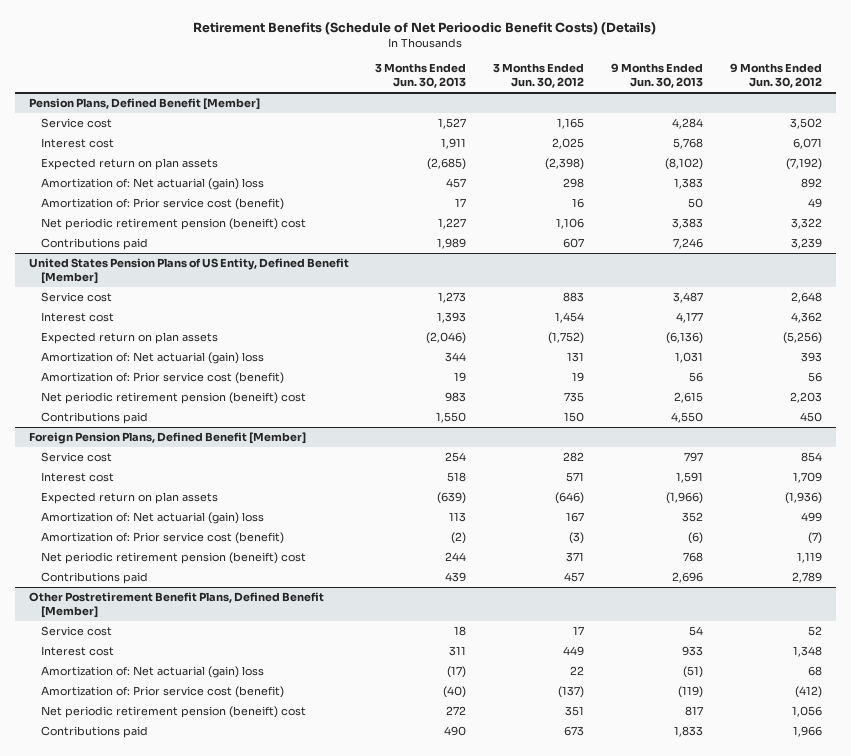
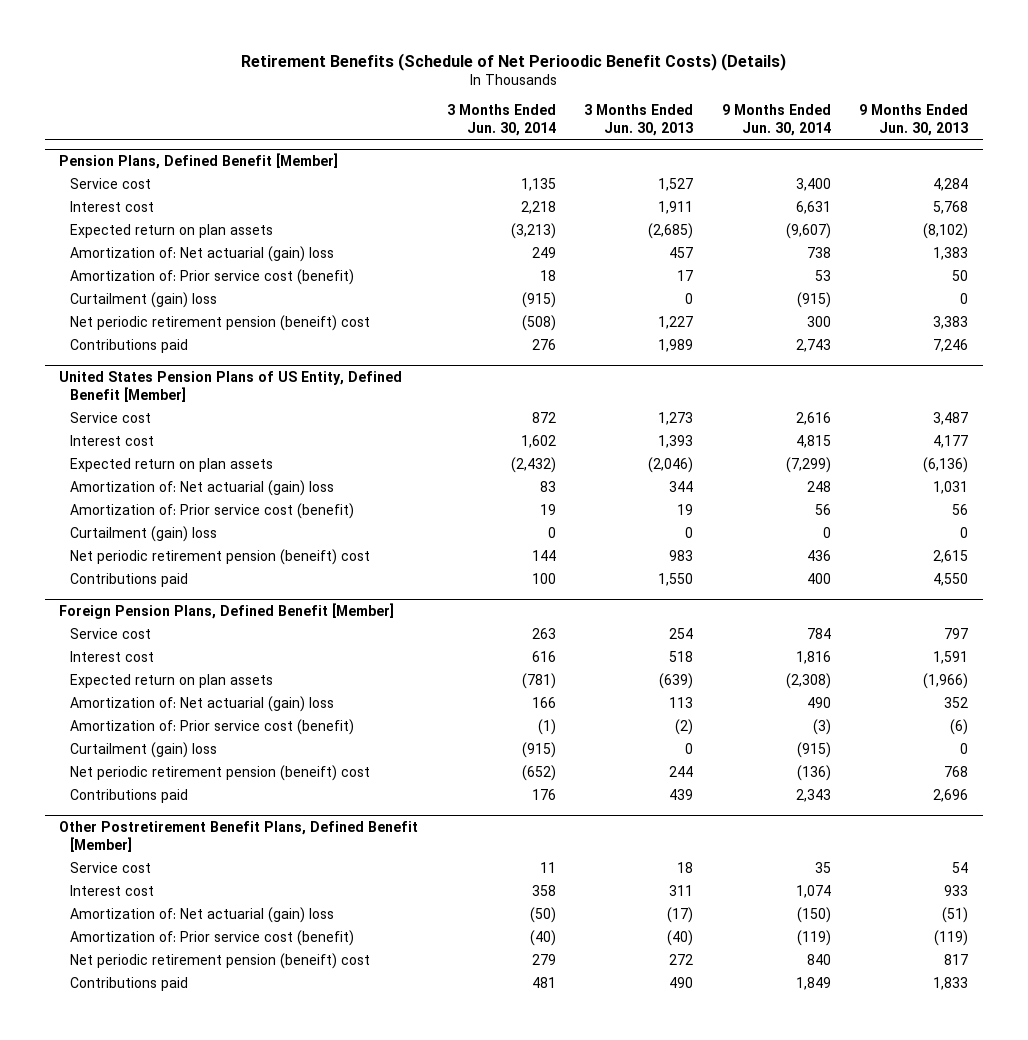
[493,63,585,89] 3 Months Ended Jun. 30, 2012 -> none
[730,63,823,89] 9 Months Ended Jun. 30, 2012 -> none
none -> [446,104,556,137] 3 Months Ended Jun. 30, 2014
none -> [721,104,831,137] 9 Months Ended Jun. 30, 2014
none -> [69,292,217,309] Curtailment (gain) loss
none -> [69,526,217,543] Curtailment (gain) loss
none -> [69,742,217,759] Curtailment (gain) loss

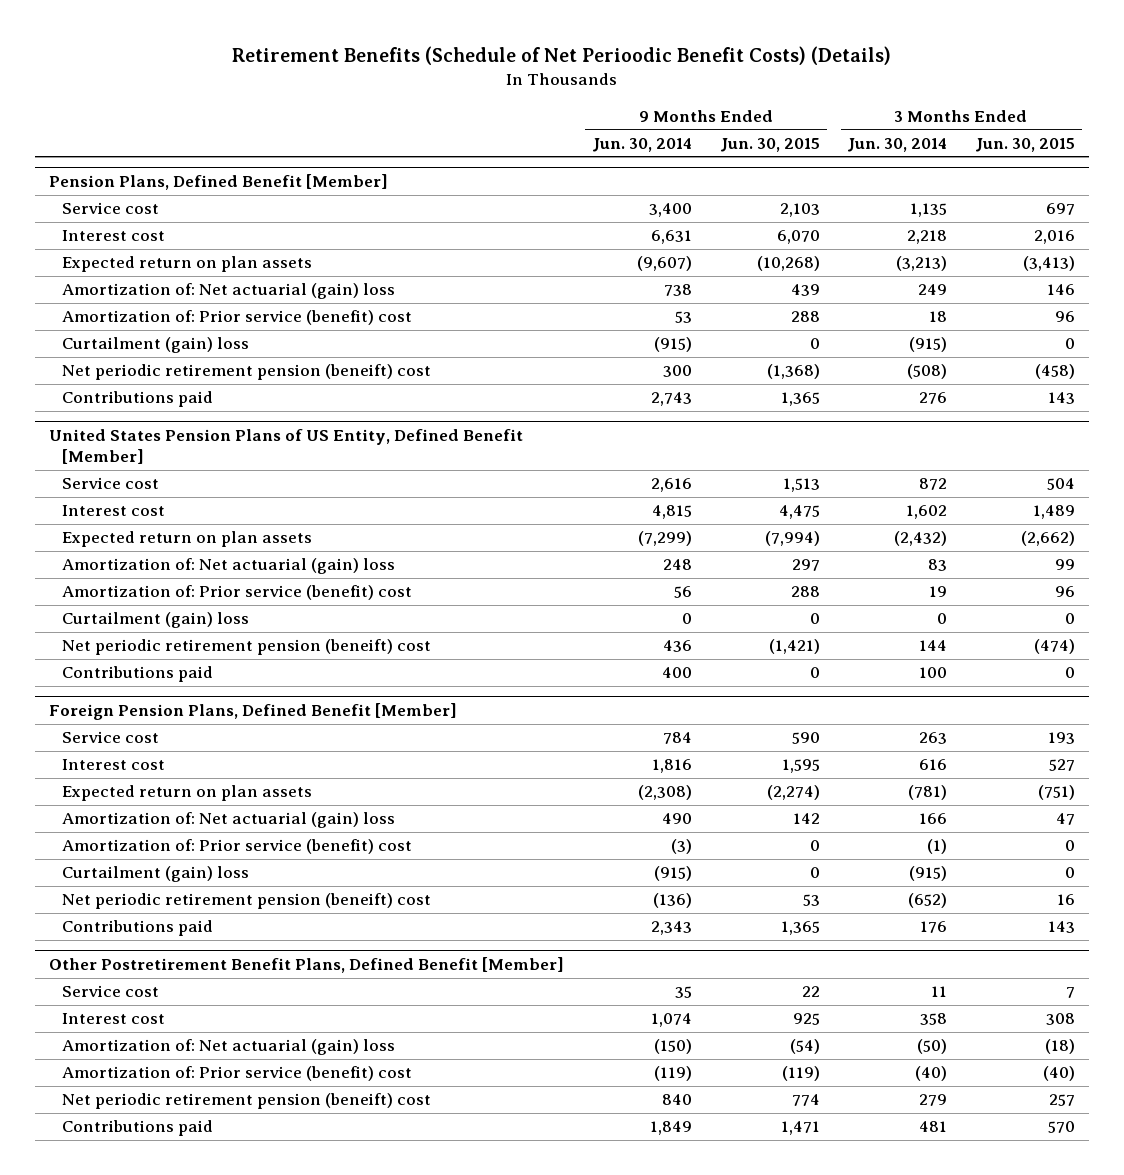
[584,104,694,137] 3 Months Ended Jun. 30, 2013 -> none
[859,104,969,137] 9 Months Ended Jun. 30, 2013 -> none
none -> [719,137,820,152] Jun. 30, 2015
none -> [975,137,1076,152] Jun. 30, 2015
[69,269,354,286] Amortization of: Prior service cost (benefit) -> [62,310,413,326] Amortization of: Prior service (benefit) cost
[69,503,354,520] Amortization of: Prior service cost (benefit) -> [62,585,413,601] Amortization of: Prior service (benefit) cost
[69,719,354,736] Amortization of: Prior service cost (benefit) -> [62,839,413,855] Amortization of: Prior service (benefit) cost
[69,930,354,947] Amortization of: Prior service cost (benefit) -> [62,1066,413,1082] Amortization of: Prior service (benefit) cost

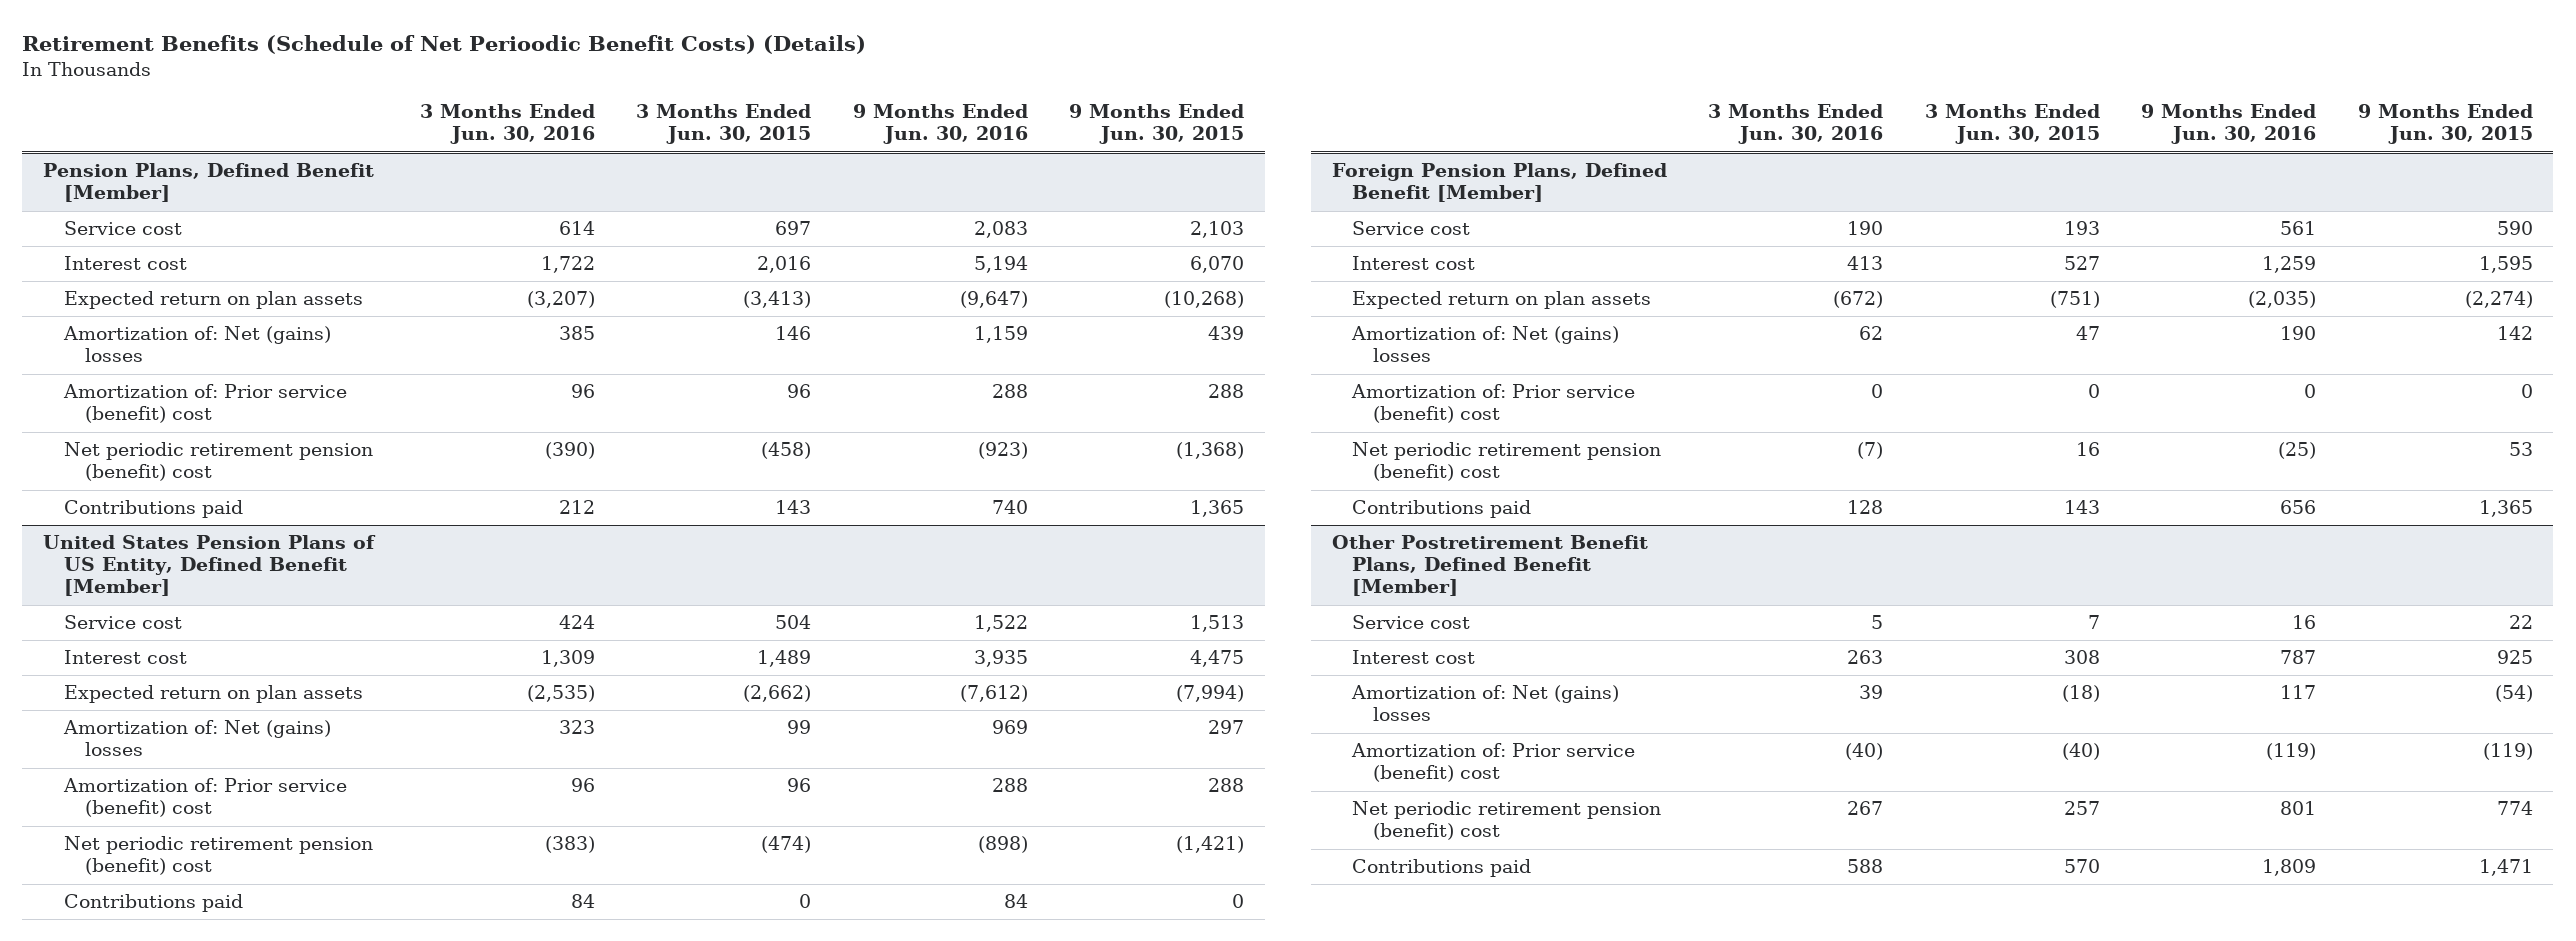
[591,137,692,152] Jun. 30, 2014 -> none
[847,137,948,152] Jun. 30, 2014 -> none
none -> [419,104,595,145] 3 Months Ended Jun. 30, 2016
none -> [852,104,1028,145] 9 Months Ended Jun. 30, 2016
[62,283,396,300] Amortization of: Net actuarial (gain) loss -> [62,326,331,363] Amortization of: Net (gains) losses
[62,337,250,354] Curtailment (gain) loss -> none
[62,364,432,381] Net periodic retirement pension (beneift) cost -> [63,442,373,482] Net periodic retirement pension (benefit) cost
[62,558,396,575] Amortization of: Net actuarial (gain) loss -> [62,720,331,757] Amortization of: Net (gains) losses
[62,612,250,629] Curtailment (gain) loss -> none
[62,639,432,656] Net periodic retirement pension (beneift) cost -> [63,836,373,876] Net periodic retirement pension (benefit) cost
[62,812,396,829] Amortization of: Net actuarial (gain) loss -> [1351,326,1620,363] Amortization of: Net (gains) losses
[62,866,250,883] Curtailment (gain) loss -> none
[62,893,432,910] Net periodic retirement pension (beneift) cost -> [1352,442,1662,482] Net periodic retirement pension (benefit) cost
[62,1039,396,1056] Amortization of: Net actuarial (gain) loss -> [1351,685,1620,722] Amortization of: Net (gains) losses
[62,1093,432,1110] Net periodic retirement pension (beneift) cost -> [1352,801,1662,841] Net periodic retirement pension (benefit) cost

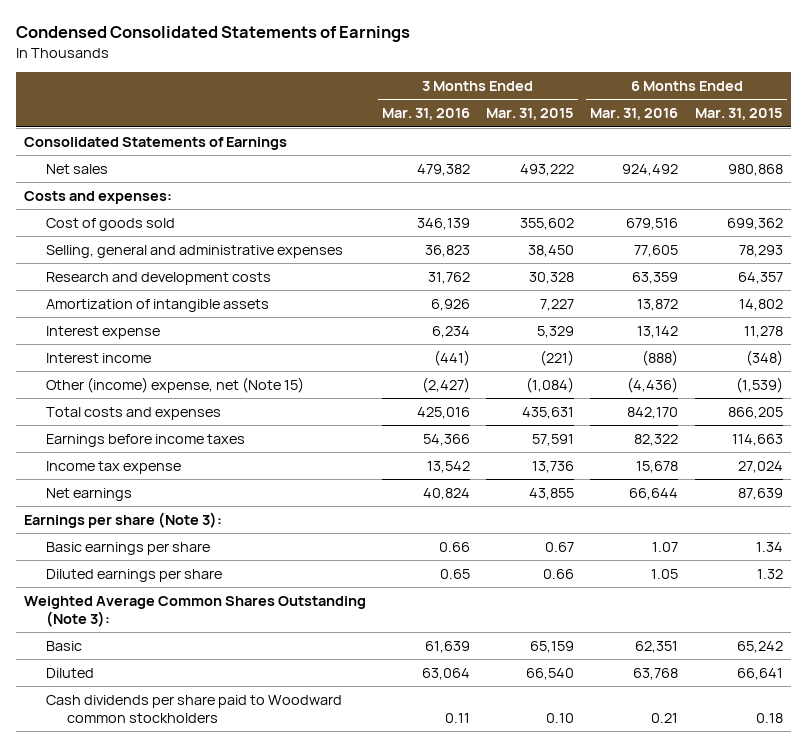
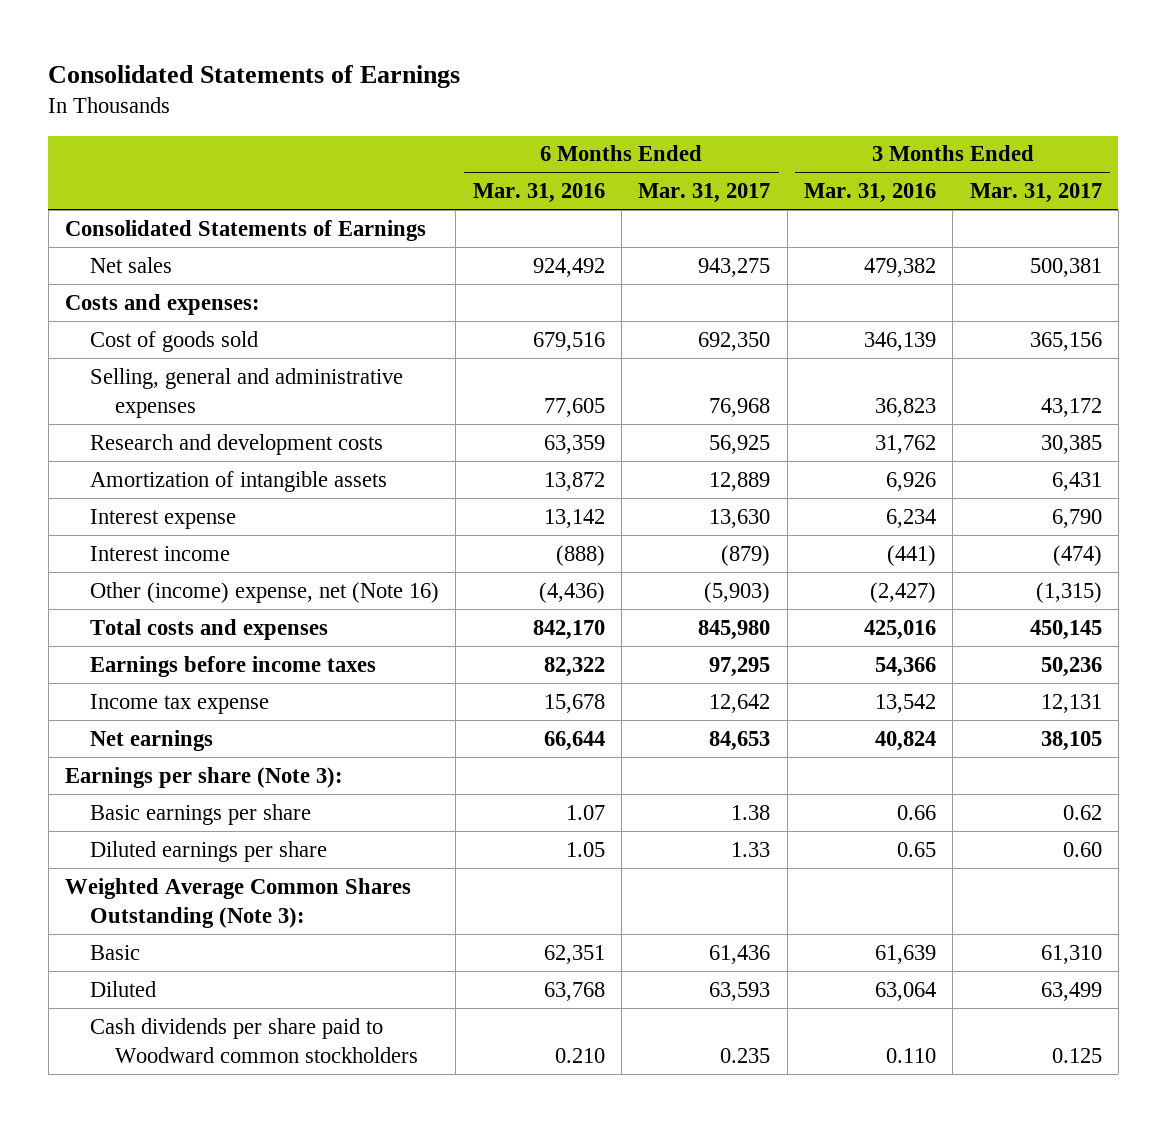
[15,26,410,43] Condensed Consolidated Statements of Earnings -> [48,65,461,89] Consolidated Statements of Earnings
[486,108,575,121] Mar. 31, 2015 -> none
[694,108,783,121] Mar. 31, 2015 -> none
none -> [638,183,771,204] Mar. 31, 2017
none -> [969,183,1102,204] Mar. 31, 2017
[45,376,304,393] Other (income) expense, net (Note 15) -> [89,581,439,603] Other (income) expense, net (Note 16)
[445,713,471,724] 0.11 -> [885,1047,936,1063] 0.110
[651,713,679,724] 0.21 -> [554,1047,605,1063] 0.210

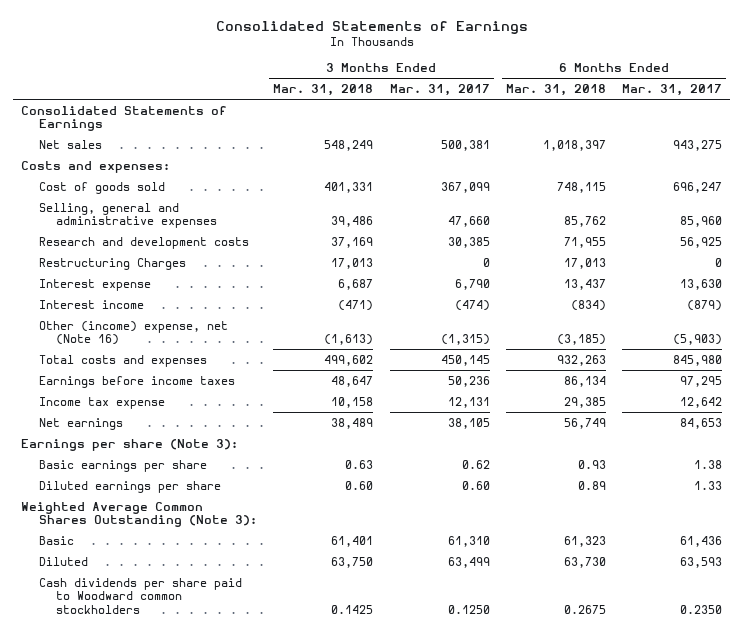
[472,183,605,204] Mar. 31, 2016 -> none
[803,183,936,204] Mar. 31, 2016 -> none
none -> [273,84,374,97] Mar. 31, 2018
none -> [505,84,606,97] Mar. 31, 2018
[698,331,771,351] 692,350 -> [673,181,723,193] 696,247
[1029,331,1102,351] 365,156 -> [440,181,490,193] 367,099
[709,397,771,417] 76,968 -> [680,216,723,228] 85,960
[1040,397,1102,417] 43,172 -> [447,216,490,228] 47,660
[89,470,387,492] Amortization of intangible assets -> none
none -> [38,257,186,270] Restructuring Charges
[720,1047,771,1063] 0.235 -> [680,604,723,614] 0.2350
[1051,1047,1102,1063] 0.125 -> [447,604,490,614] 0.1250

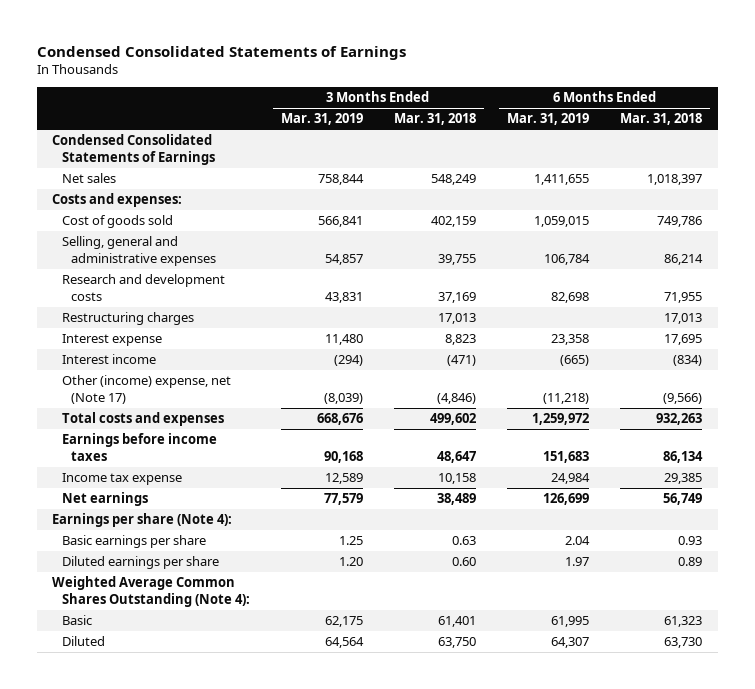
[215,20,528,34] Consolidated Statements of Earnings -> [36,45,406,60] Condensed Consolidated Statements of Earnings
[389,84,490,97] Mar. 31, 2017 -> none
[622,84,723,97] Mar. 31, 2017 -> none
none -> [280,113,363,126] Mar. 31, 2019
none -> [507,113,590,126] Mar. 31, 2019
[21,105,228,132] Consolidated Statements of Earnings -> [52,134,215,165] Condensed Consolidated Statements of Earnings
[324,181,374,193] 401,331 -> [430,216,476,228] 402,159
[556,181,606,193] 748,115 -> [657,216,703,228] 749,786
[331,216,374,228] 39,486 -> [437,253,476,265] 39,755
[563,216,606,228] 85,762 -> [664,253,704,265] 86,214
[38,257,186,270] Restructuring Charges -> [61,312,194,326] Restructuring charges
[338,278,374,290] 6,687 -> [444,334,476,346] 8,823
[563,278,606,290] 13,437 -> [664,334,703,346] 17,695
[38,320,228,346] Other (income) expense, net (Note 16) -> [61,375,231,404] Other (income) expense, net (Note 17)
[324,334,374,346] (1,613) -> [436,392,476,404] (4,846)
[556,334,606,346] (3,185) -> [663,392,703,404] (9,566)
[21,438,239,451] Earnings per share (Note 3): -> [52,513,233,528] Earnings per share (Note 4):
[21,501,257,528] Weighted Average Common Shares Outstanding (Note 3): -> [52,576,250,607] Weighted Average Common Shares Outstanding (Note 4):
[38,577,242,614] Cash dividends per share paid to Woodward common stockholders -> none

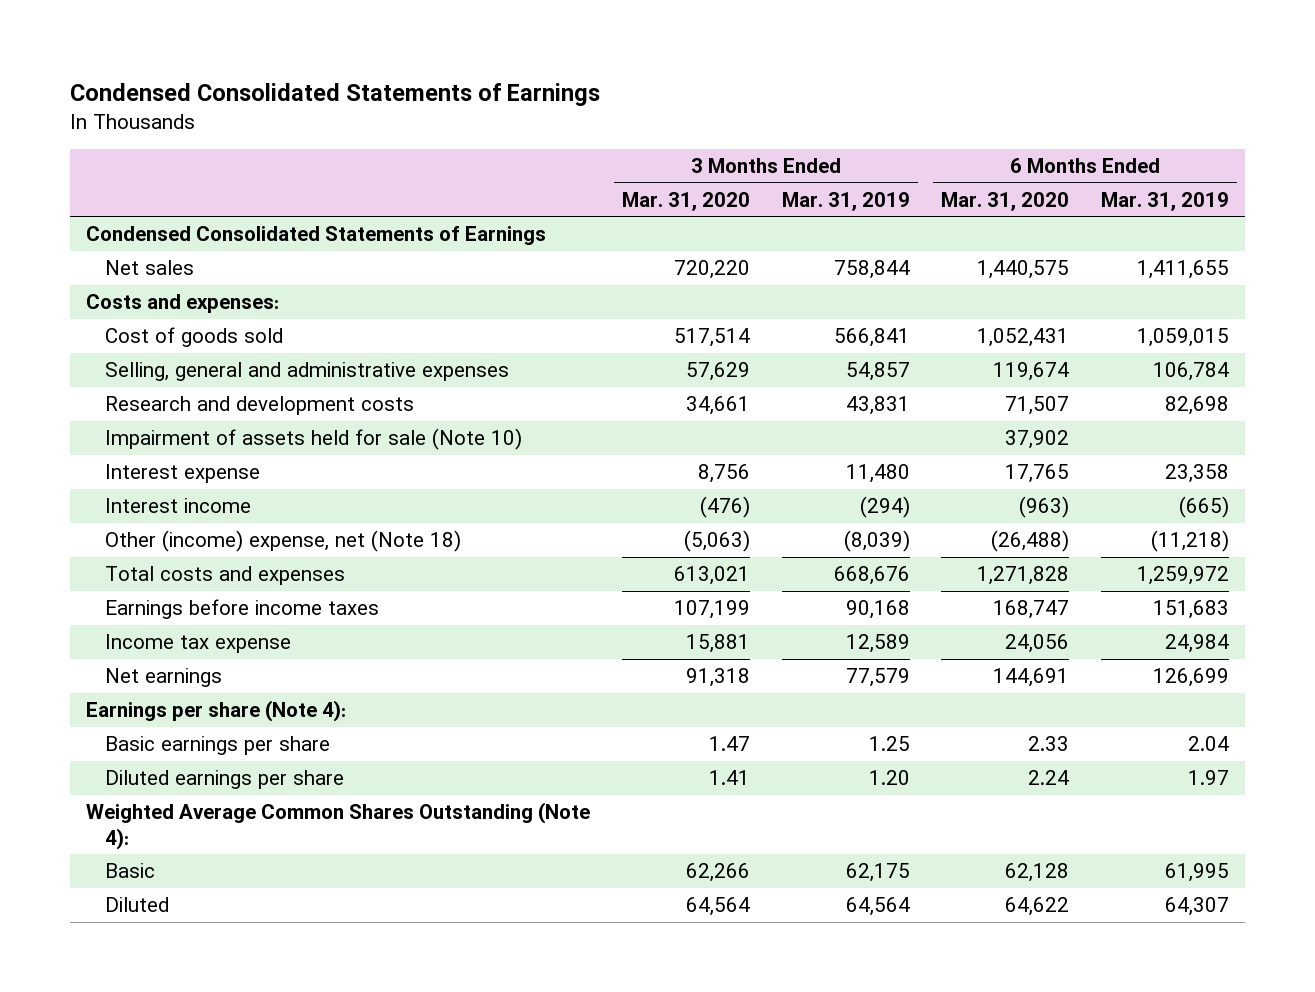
[393,113,476,126] Mar. 31, 2018 -> none
[620,113,703,126] Mar. 31, 2018 -> none
none -> [621,191,750,211] Mar. 31, 2020
none -> [941,191,1070,211] Mar. 31, 2020
[61,312,194,326] Restructuring charges -> none
none -> [104,428,522,451] Impairment of assets held for sale (Note 10)
[61,375,231,404] Other (income) expense, net (Note 17) -> [104,530,461,553] Other (income) expense, net (Note 18)

